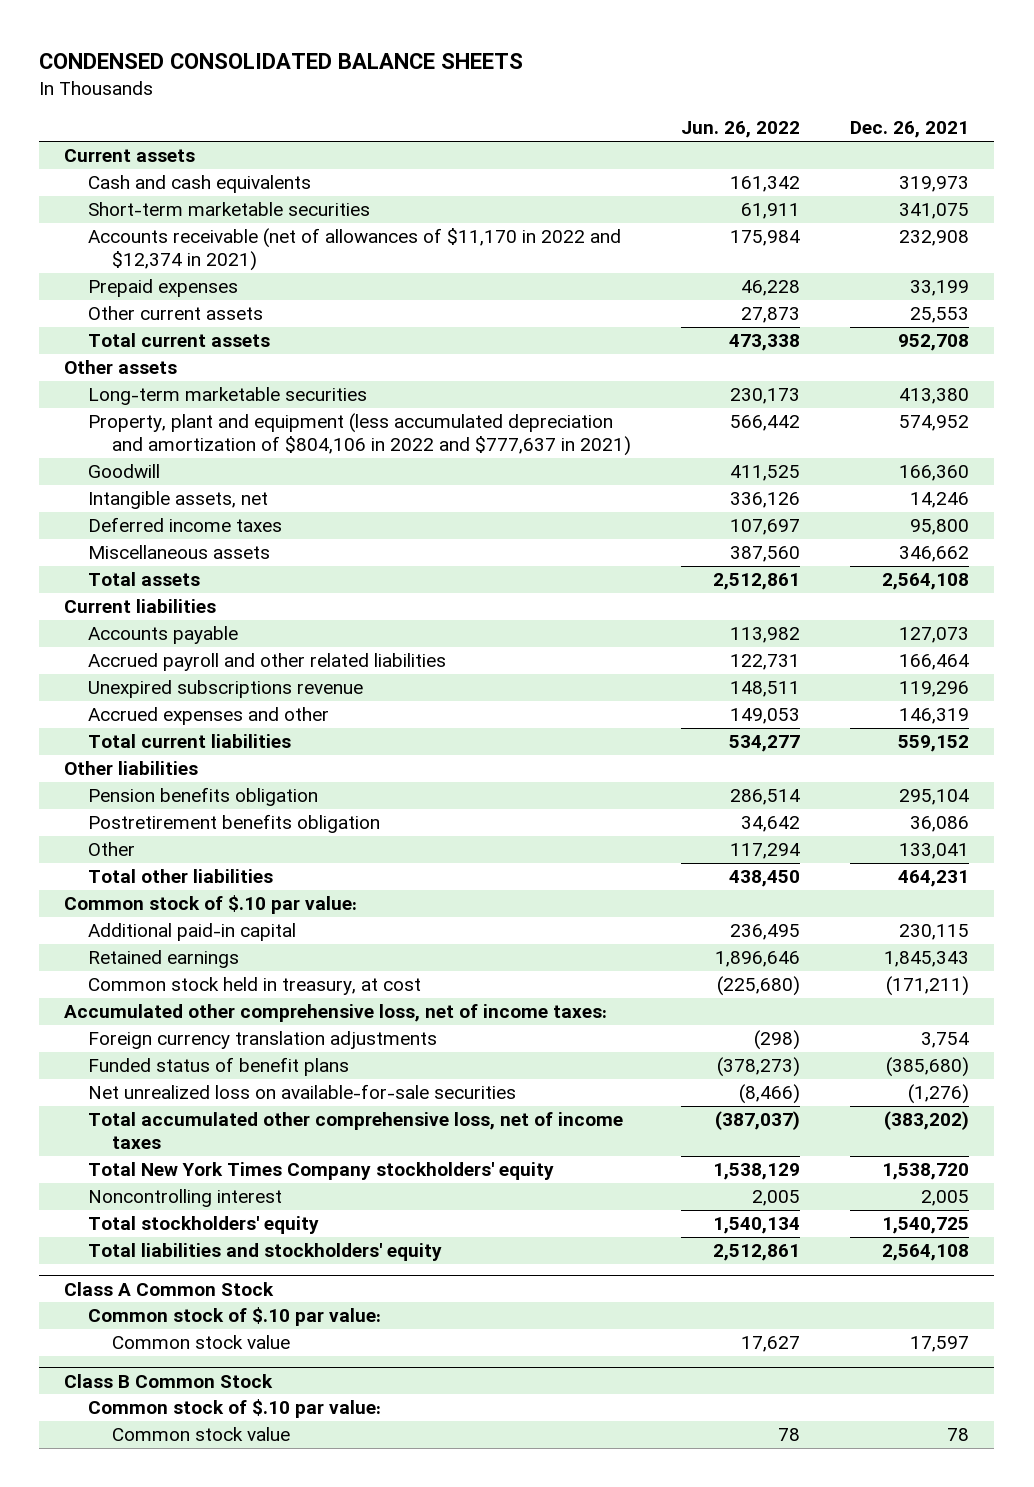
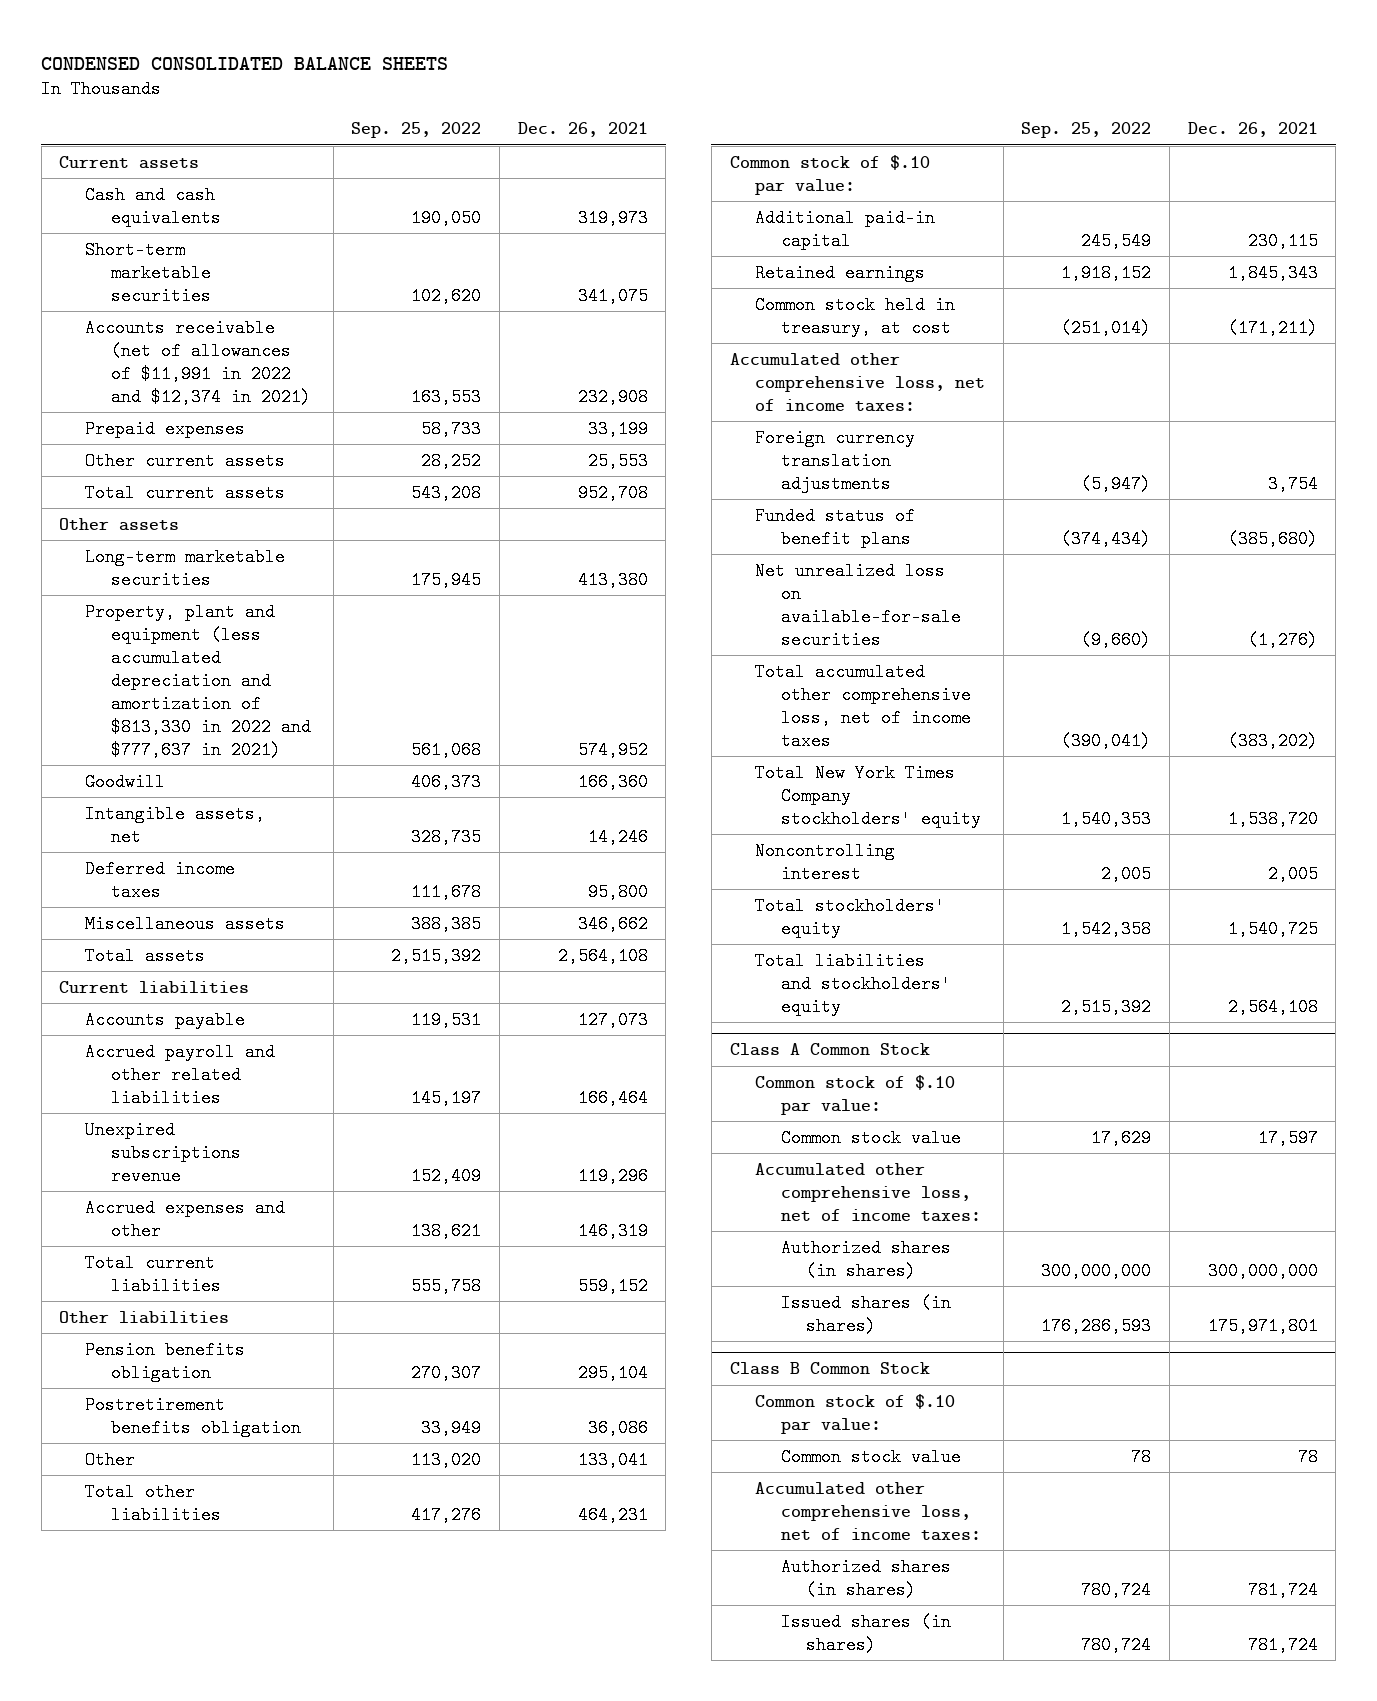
[681,121,801,139] Jun. 26, 2022 -> none
none -> [351,122,482,139] Sep. 25, 2022
[88,228,622,271] Accounts receivable (net of allowances of $11,170 in 2022 and $12,374 in 2021) -> [85,318,311,406] Accounts receivable (net of allowances of $11,991 in 2022 and $12,374 in 2021)
[88,413,632,456] Property, plant and equipment (less accumulated depreciation and amortization of $804,106 in 2022 and $777,637 in 2021) -> [85,602,311,759] Property, plant and equipment (less accumulated depreciation and amortization of $813,330 in 2022 and $777,637 in 2021)
none -> [755,1162,981,1222] Accumulated other comprehensive loss, net of income taxes:
none -> [780,1238,951,1280] Authorized shares (in shares)
none -> [780,1293,951,1335] Issued shares (in shares)
none -> [755,1481,981,1541] Accumulated other comprehensive loss, net of income taxes:
none -> [780,1557,951,1599] Authorized shares (in shares)
none -> [780,1612,951,1654] Issued shares (in shares)

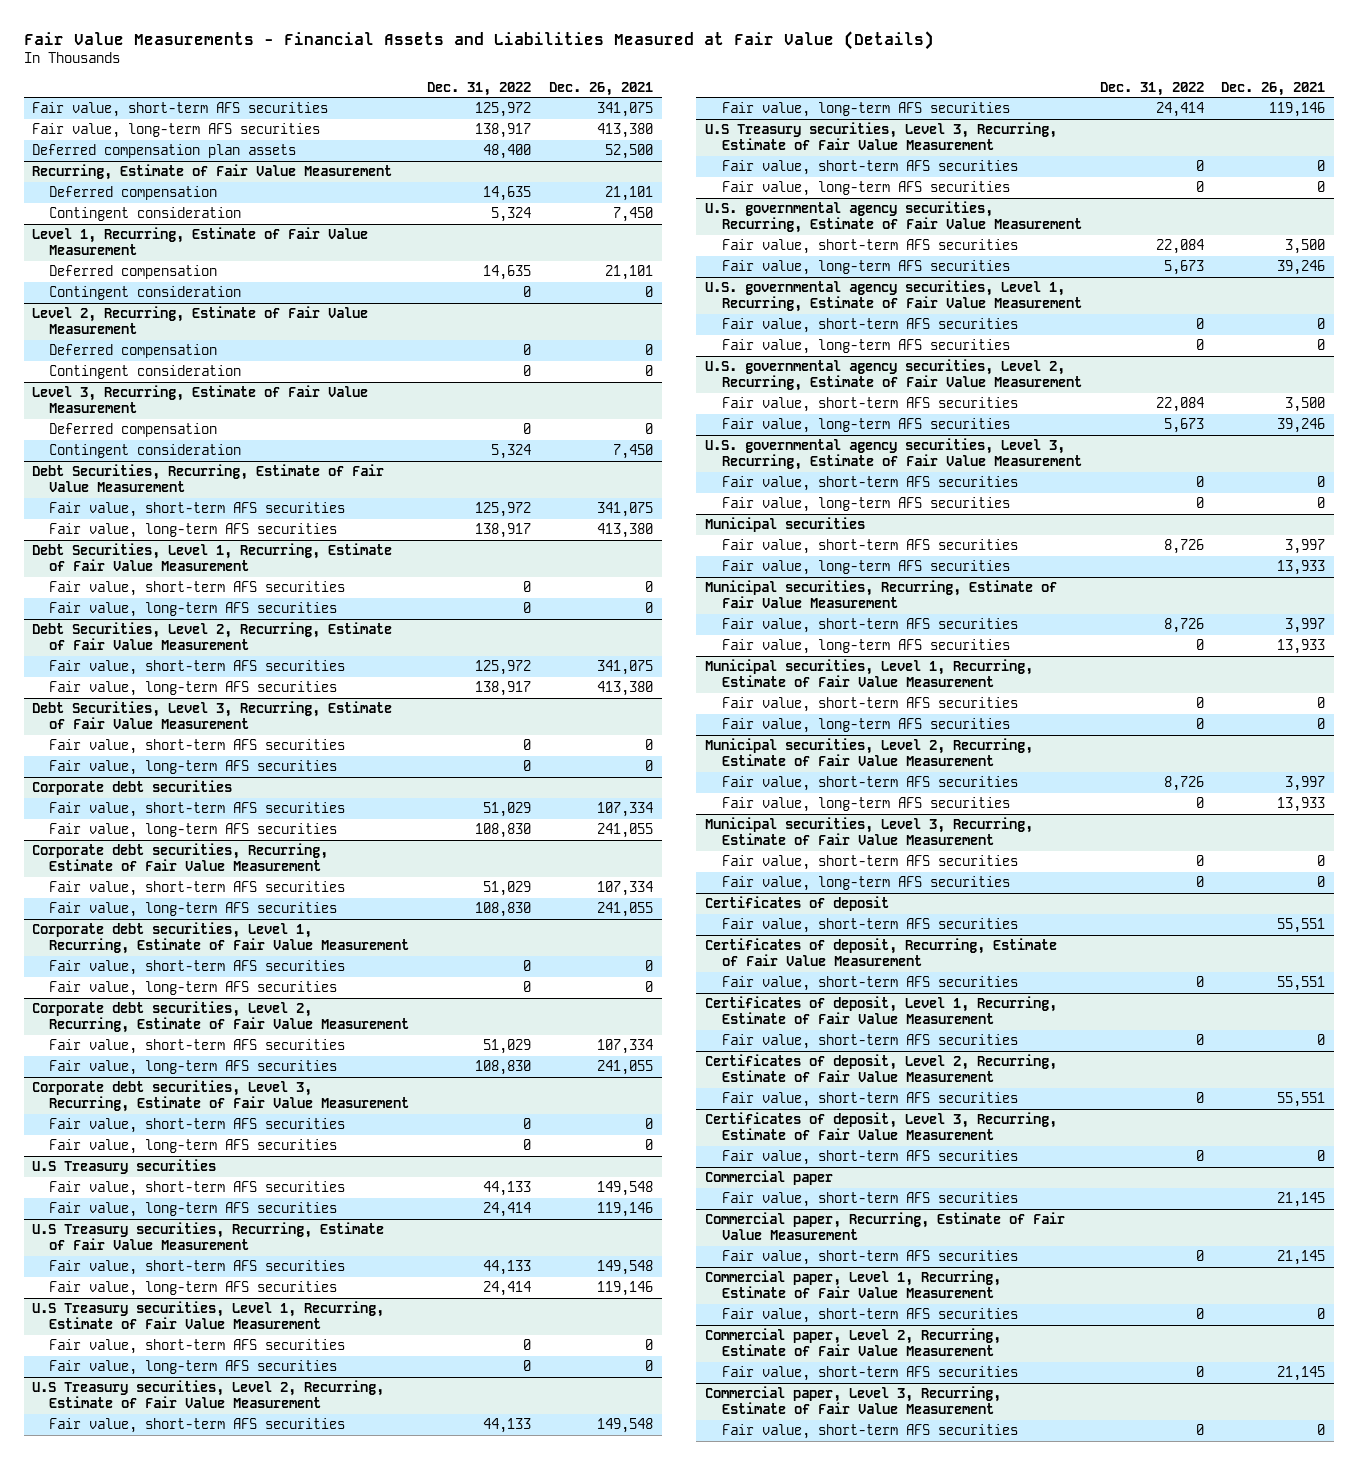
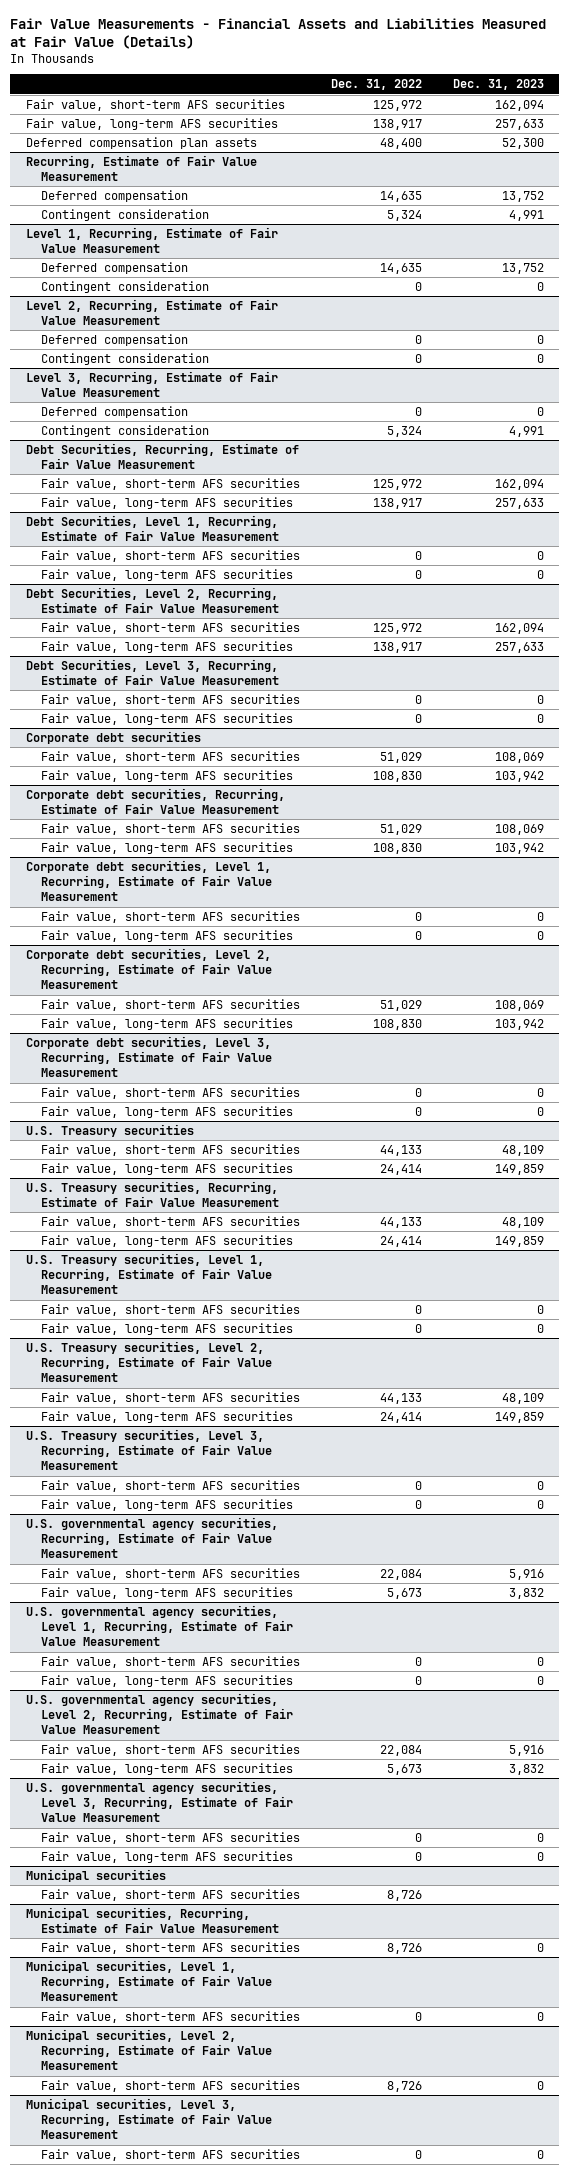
[549,81,654,96] Dec. 26, 2021 -> none
none -> [452,79,544,91] Dec. 31, 2023
[32,1159,217,1175] U.S Treasury securities -> [26,1123,195,1137] U.S. Treasury securities
[32,1222,385,1251] U.S Treasury securities, Recurring, Estimate of Fair Value Measurement -> [26,1180,279,1208] U.S. Treasury securities, Recurring, Estimate of Fair Value Measurement
[32,1301,385,1330] U.S Treasury securities, Level 1, Recurring, Estimate of Fair Value Measurement -> [26,1252,272,1295] U.S. Treasury securities, Level 1, Recurring, Estimate of Fair Value Measurement
[32,1380,385,1409] U.S Treasury securities, Level 2, Recurring, Estimate of Fair Value Measurement -> [26,1340,272,1383] U.S. Treasury securities, Level 2, Recurring, Estimate of Fair Value Measurement
[704,122,1057,151] U.S Treasury securities, Level 3, Recurring, Estimate of Fair Value Measurement -> [26,1428,272,1471] U.S. Treasury securities, Level 3, Recurring, Estimate of Fair Value Measurement
[721,560,1010,576] Fair value, long-term AFS securities -> none
[721,639,1010,655] Fair value, long-term AFS securities -> none
[721,718,1010,734] Fair value, long-term AFS securities -> none
[721,797,1010,813] Fair value, long-term AFS securities -> none
[721,876,1010,892] Fair value, long-term AFS securities -> none
[704,896,889,912] Certificates of deposit -> none
[721,918,1018,934] Fair value, short-term AFS securities -> none
[704,938,1057,967] Certificates of deposit, Recurring, Estimate of Fair Value Measurement -> none
[721,976,1018,992] Fair value, short-term AFS securities -> none
[704,996,1057,1025] Certificates of deposit, Level 1, Recurring, Estimate of Fair Value Measurement -> none
[721,1034,1018,1050] Fair value, short-term AFS securities -> none
[704,1054,1057,1083] Certificates of deposit, Level 2, Recurring, Estimate of Fair Value Measurement -> none
[721,1092,1018,1108] Fair value, short-term AFS securities -> none
[704,1112,1057,1141] Certificates of deposit, Level 3, Recurring, Estimate of Fair Value Measurement -> none
[721,1150,1018,1166] Fair value, short-term AFS securities -> none
[704,1170,833,1186] Commercial paper -> none
[721,1192,1018,1208] Fair value, short-term AFS securities -> none
[704,1212,1065,1241] Commercial paper, Recurring, Estimate of Fair Value Measurement -> none
[721,1250,1018,1266] Fair value, short-term AFS securities -> none
[704,1270,1001,1299] Commercial paper, Level 1, Recurring, Estimate of Fair Value Measurement -> none
[721,1308,1018,1324] Fair value, short-term AFS securities -> none
[704,1328,1001,1357] Commercial paper, Level 2, Recurring, Estimate of Fair Value Measurement -> none
[721,1366,1018,1382] Fair value, short-term AFS securities -> none
[704,1386,1001,1415] Commercial paper, Level 3, Recurring, Estimate of Fair Value Measurement -> none
[721,1424,1018,1440] Fair value, short-term AFS securities -> none

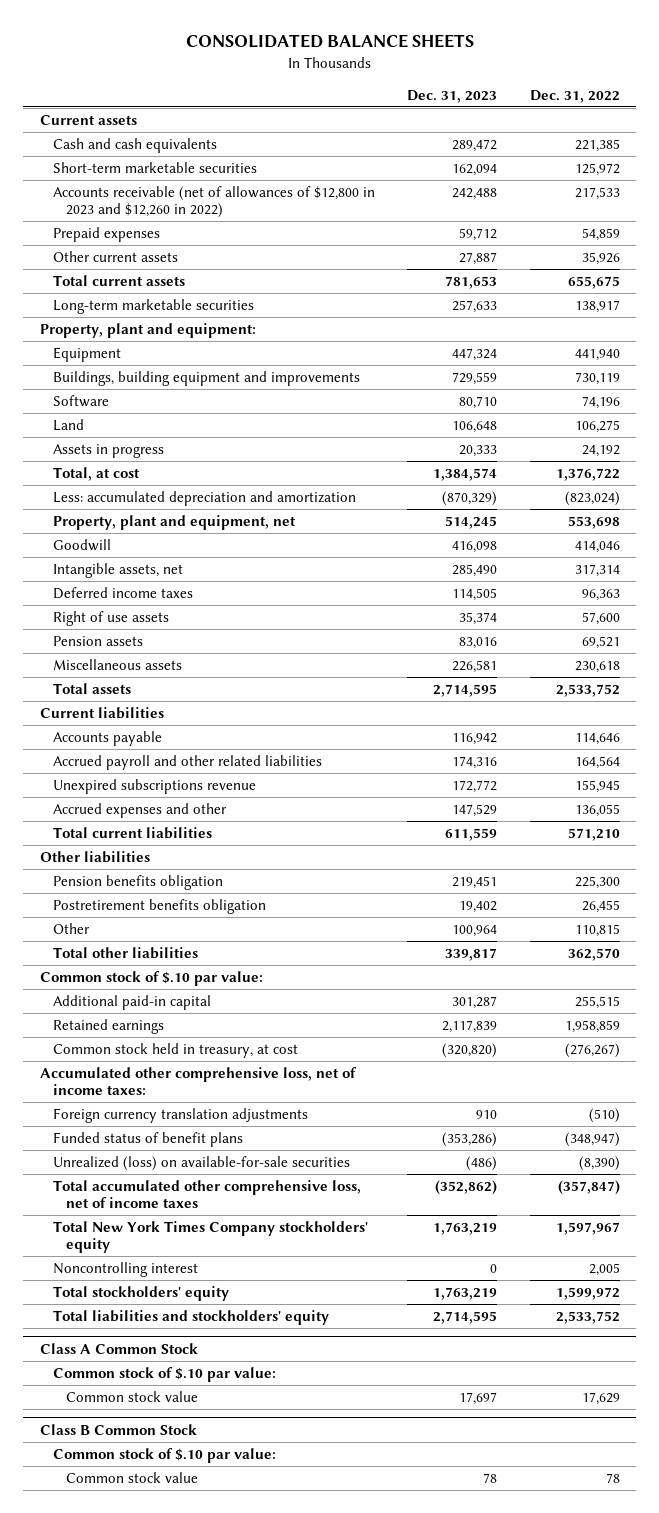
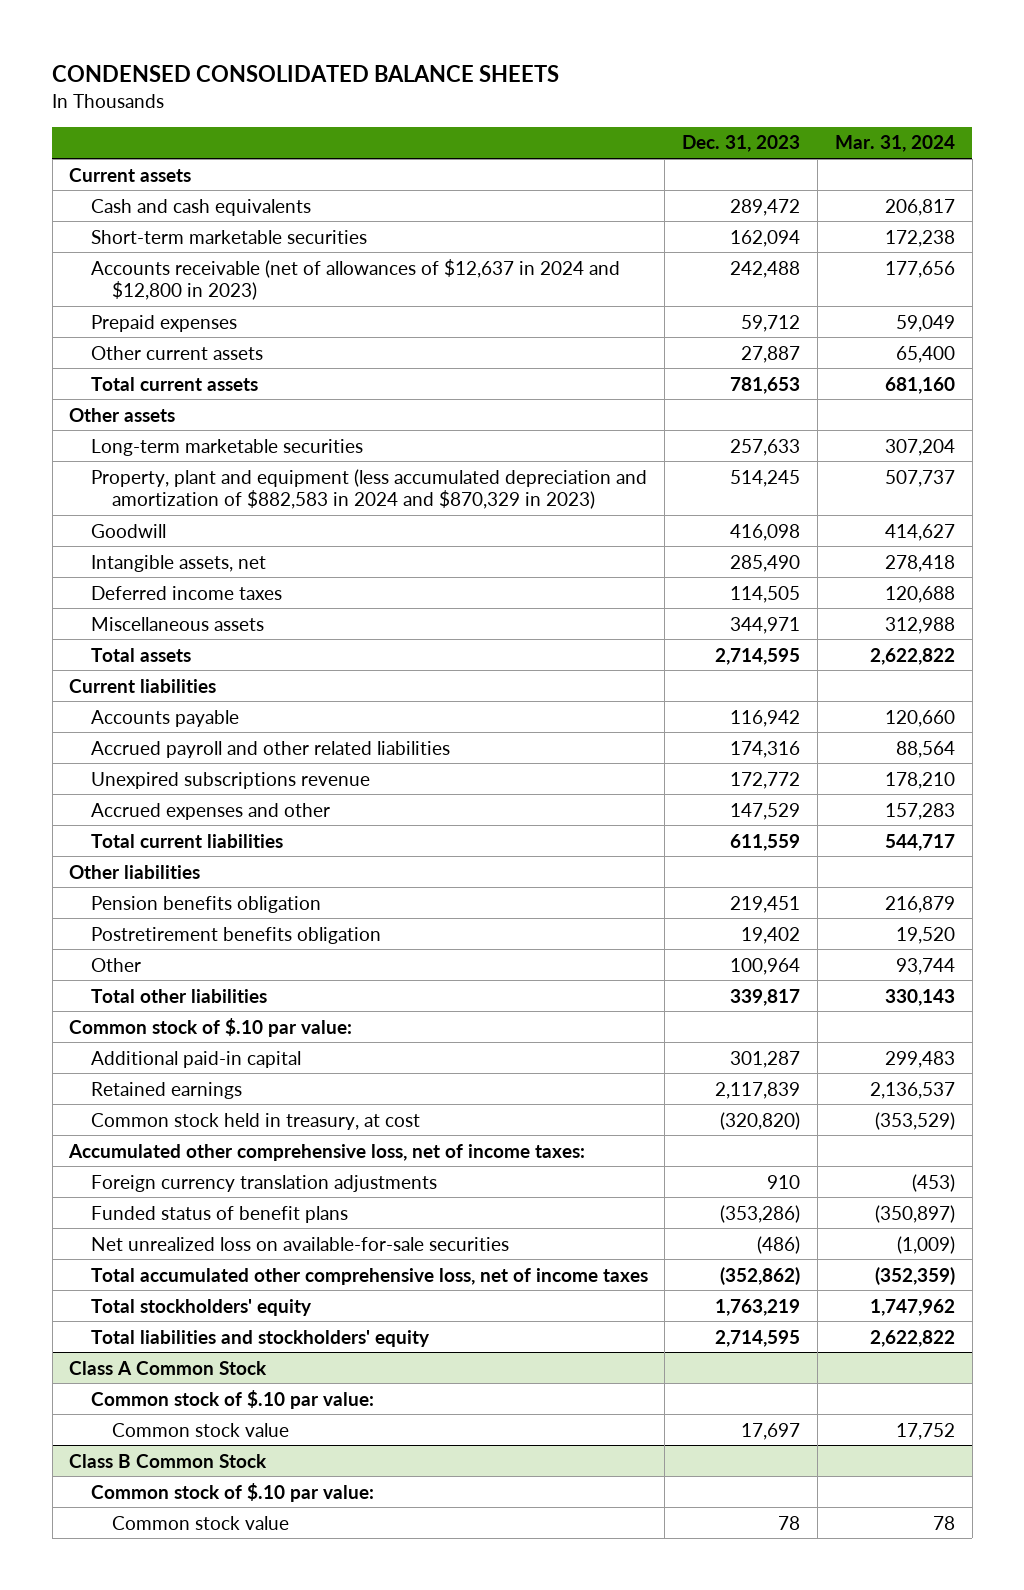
[185,34,474,49] CONSOLIDATED BALANCE SHEETS -> [52,64,560,82] CONDENSED CONSOLIDATED BALANCE SHEETS
[529,89,620,103] Dec. 31, 2022 -> none
none -> [834,135,955,153] Mar. 31, 2024
[52,185,375,219] Accounts receivable (net of allowances of $12,800 in 2023 and $12,260 in 2022) -> [90,258,620,301] Accounts receivable (net of allowances of $12,637 in 2024 and $12,800 in 2023)
none -> [69,407,176,422] Other assets
[39,322,256,338] Property, plant and equipment: -> none
[52,346,121,362] Equipment -> none
[52,370,360,386] Buildings, building equipment and improvements -> none
[52,394,109,407] Software -> none
[52,418,84,431] Land -> none
[52,443,164,458] Assets in progress -> none
[52,466,140,481] Total, at cost -> none
[52,490,356,506] Less: accumulated depreciation and amortization -> none
[52,514,296,530] Property, plant and equipment, net -> [90,468,647,510] Property, plant and equipment (less accumulated depreciation and amortization of $882,583 in 2024 and $870,329 in 2023)
[52,610,169,626] Right of use assets -> none
[52,635,143,646] Pension assets -> none
[452,659,498,673] 226,581 -> [730,616,801,634] 344,971
[52,1155,350,1171] Unrealized (loss) on available-for-sale securities -> [90,1236,509,1251] Net unrealized loss on available-for-sale securities
[52,1220,368,1254] Total New York Times Company stockholders' equity -> none
[52,1261,198,1277] Noncontrolling interest -> none

